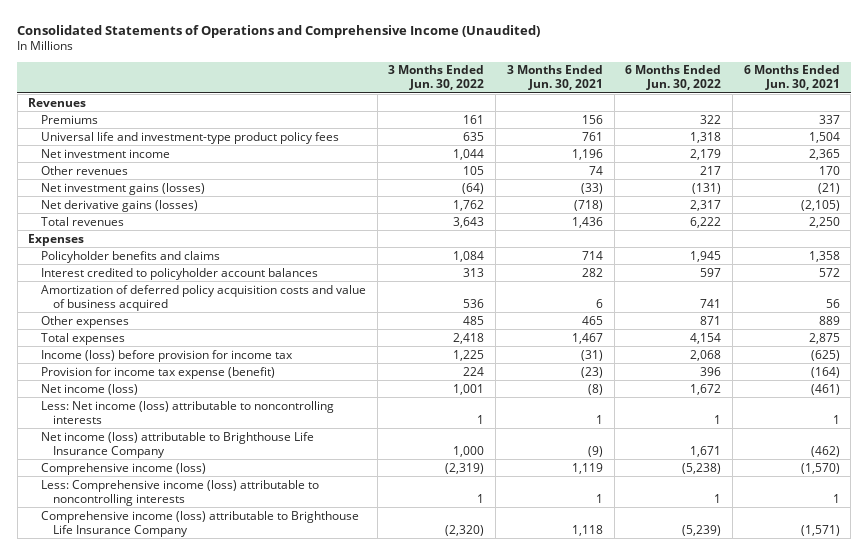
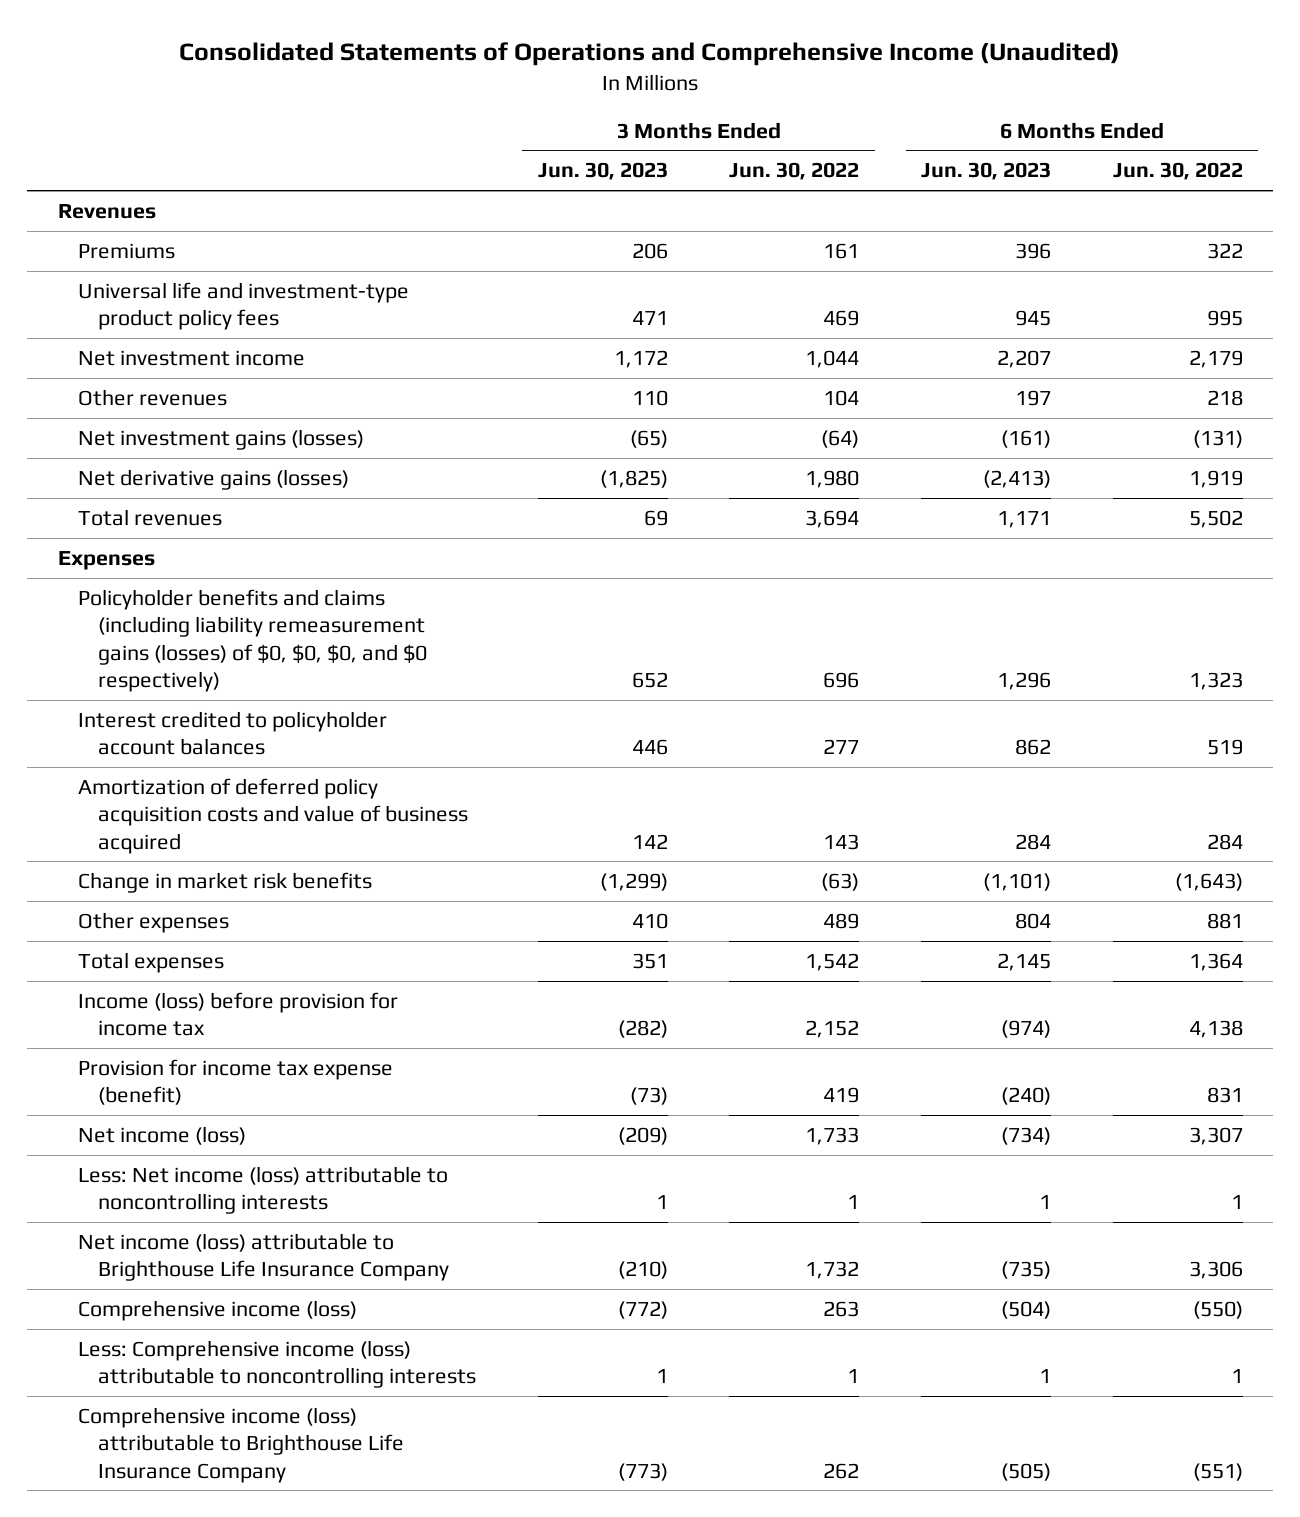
[506,65,603,91] 3 Months Ended Jun. 30, 2021 -> none
[743,65,840,91] 6 Months Ended Jun. 30, 2021 -> none
none -> [537,162,668,181] Jun. 30, 2023
none -> [920,162,1051,181] Jun. 30, 2023
[463,131,485,141] 635 -> [823,310,860,327] 469
[690,131,722,143] 1,318 -> [1206,310,1243,327] 995
[463,165,485,175] 105 -> [823,389,860,406] 104
[700,165,722,175] 217 -> [1206,389,1243,406] 218
[453,199,485,211] 1,762 -> [805,469,860,488] 1,980
[690,199,722,211] 2,317 -> [1188,469,1243,488] 1,919
[453,216,485,228] 3,643 -> [805,509,860,528] 3,694
[690,216,722,228] 6,222 -> [1188,509,1243,528] 5,502
[40,250,220,263] Policyholder benefits and claims -> [78,588,428,693] Policyholder benefits and claims (including liability remeasurement gains (losses) of $0, $0, $0, and $0 respectively)
[453,250,485,262] 1,084 -> [823,672,860,689] 696
[690,250,722,262] 1,945 -> [1188,672,1243,691] 1,323
[463,267,485,277] 313 -> [823,739,860,755] 277
[700,267,722,277] 597 -> [1206,739,1243,756] 519
[463,298,485,308] 536 -> [823,833,860,850] 143
[700,298,722,308] 741 -> [1206,833,1243,850] 284
none -> [78,871,373,893] Change in market risk benefits
[463,315,485,325] 485 -> [823,912,860,929] 489
[700,315,722,325] 871 -> [1206,912,1243,929] 881
[453,332,485,344] 2,418 -> [805,952,860,971] 1,542
[690,332,722,344] 4,154 -> [1188,952,1243,971] 1,364
[453,349,485,361] 1,225 -> [805,1020,860,1039] 2,152
[690,349,722,361] 2,068 -> [1188,1020,1243,1039] 4,138
[463,366,485,376] 224 -> [823,1087,860,1104] 419
[700,366,722,376] 396 -> [1206,1087,1243,1104] 831
[453,383,485,395] 1,001 -> [805,1126,860,1145] 1,733
[690,383,722,395] 1,672 -> [1188,1126,1243,1145] 3,307
[453,445,485,457] 1,000 -> [805,1261,860,1280] 1,732
[690,445,722,457] 1,671 -> [1188,1261,1243,1280] 3,306
[445,462,485,474] (2,319) -> [823,1300,860,1317] 263
[682,462,722,474] (5,238) -> [1192,1300,1243,1319] (550)
[445,524,485,536] (2,320) -> [823,1462,860,1479] 262
[682,524,722,536] (5,239) -> [1192,1462,1243,1481] (551)

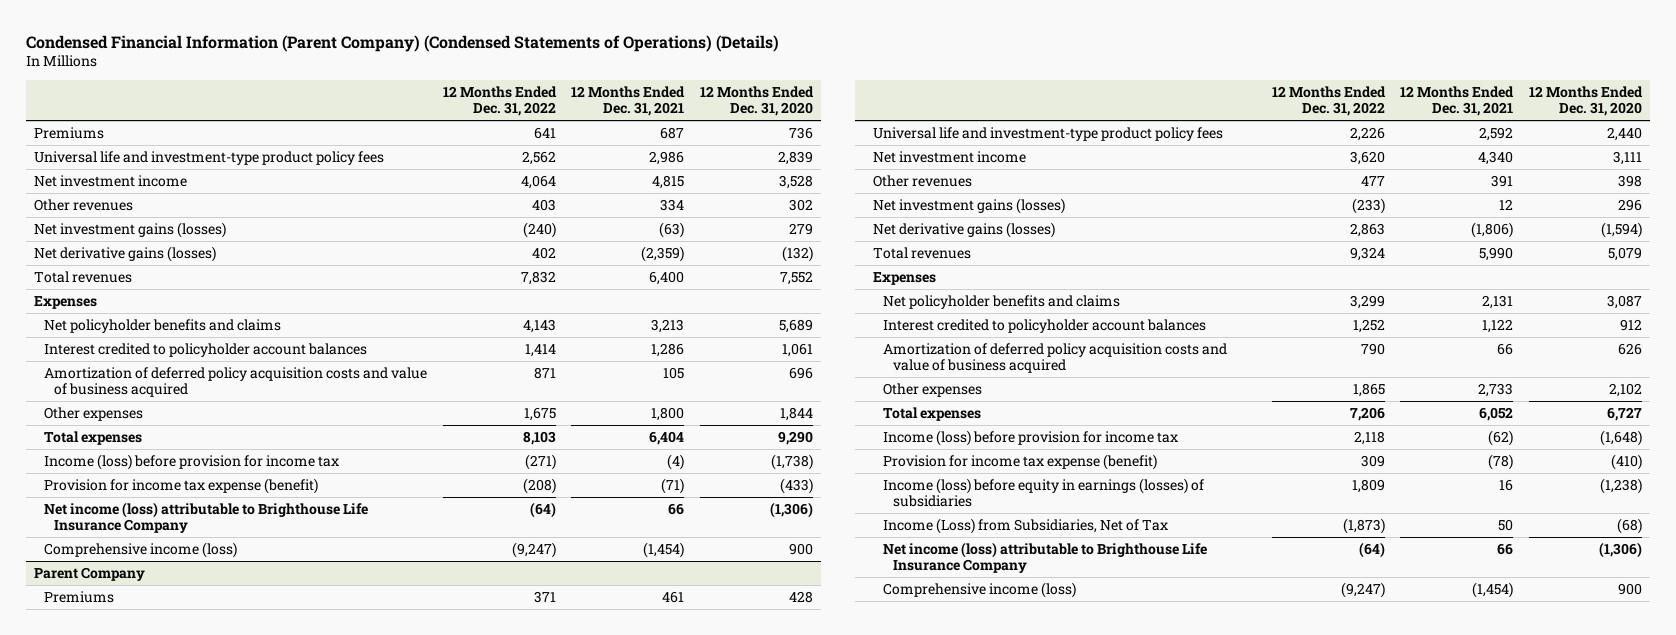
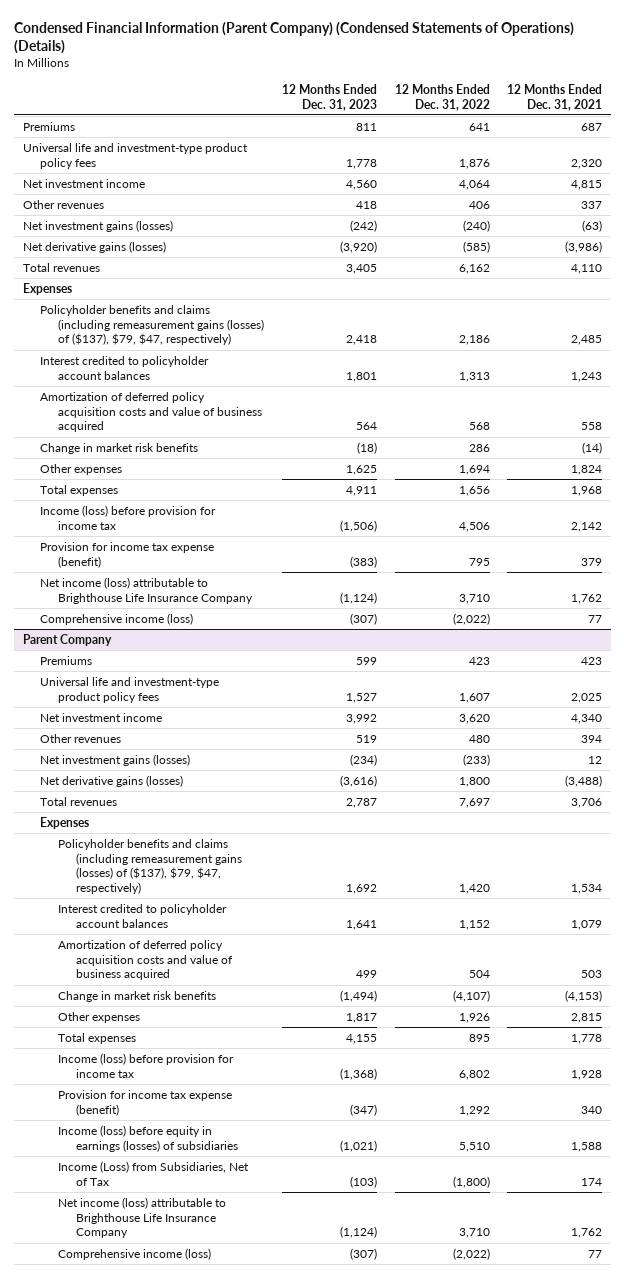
[700,85,815,117] 12 Months Ended Dec. 31, 2020 -> none
none -> [281,83,377,111] 12 Months Ended Dec. 31, 2023
[521,150,556,165] 2,562 -> [458,158,490,169] 1,876
[649,150,685,165] 2,986 -> [571,158,603,169] 2,320
[531,198,556,211] 403 -> [468,200,490,209] 406
[660,198,685,211] 334 -> [581,200,603,209] 337
[531,246,556,259] 402 -> [462,240,490,253] (585)
[641,245,685,262] (2,359) -> [565,240,603,253] (3,986)
[520,270,556,285] 7,832 -> [458,263,490,274] 6,162
[649,270,685,285] 6,400 -> [571,263,603,274] 4,110
[44,318,282,333] Net policyholder benefits and claims -> [40,304,265,346] Policyholder benefits and claims (including remeasurement gains (losses) of ($137), $79, $47, respectively)
[522,318,556,333] 4,143 -> [458,335,490,346] 2,186
[651,318,685,333] 3,213 -> [571,335,603,346] 2,485
[524,343,556,357] 1,414 -> [458,371,490,382] 1,313
[651,342,685,357] 1,286 -> [571,371,603,382] 1,243
[533,366,556,379] 871 -> [468,422,490,431] 568
[663,366,685,379] 105 -> [581,422,603,431] 558
none -> [40,442,199,454] Change in market risk benefits
[523,406,556,421] 1,675 -> [458,464,490,475] 1,694
[651,406,685,421] 1,800 -> [571,464,603,475] 1,824
[522,430,556,445] 8,103 -> [458,485,490,496] 1,656
[649,430,685,445] 6,404 -> [571,485,603,496] 1,968
[524,453,556,470] (271) -> [458,521,490,532] 4,506
[667,453,685,470] (4) -> [571,521,603,532] 2,142
[522,477,556,494] (208) -> [468,557,490,566] 795
[661,477,685,494] (71) -> [581,557,603,566] 379
[529,501,556,518] (64) -> [458,593,490,604] 3,710
[668,502,685,515] 66 -> [571,593,603,604] 1,762
[511,541,556,558] (9,247) -> [452,612,490,625] (2,022)
[643,541,685,558] (1,454) -> [588,614,603,623] 77
[533,590,556,603] 371 -> [468,656,490,665] 423
[662,590,685,603] 461 -> [581,656,603,665] 423
[1349,126,1385,141] 2,226 -> [458,692,490,703] 1,607
[1479,126,1514,141] 2,592 -> [571,692,603,703] 2,025
[1360,175,1385,186] 477 -> [468,734,490,743] 480
[1491,174,1514,187] 391 -> [581,734,603,743] 394
[1349,222,1385,237] 2,863 -> [458,776,490,787] 1,800
[1471,221,1514,238] (1,806) -> [565,774,603,787] (3,488)
[1349,246,1385,261] 9,324 -> [458,797,490,808] 7,697
[1479,246,1514,261] 5,990 -> [571,797,603,808] 3,706
[882,294,1120,309] Net policyholder benefits and claims -> [58,838,242,895] Policyholder benefits and claims (including remeasurement gains (losses) of ($137), $79, $47, respectively)
[1349,294,1385,309] 3,299 -> [458,884,490,895] 1,420
[1482,294,1514,309] 2,131 -> [571,884,603,895] 1,534
[1352,318,1385,333] 1,252 -> [458,919,490,930] 1,152
[1482,318,1514,333] 1,122 -> [571,919,603,930] 1,079
[1360,342,1385,355] 790 -> [468,970,490,979] 504
[1497,342,1514,355] 66 -> [581,970,603,979] 503
none -> [58,990,217,1002] Change in market risk benefits
[1352,382,1385,397] 1,865 -> [458,1012,490,1023] 1,926
[1478,382,1514,397] 2,733 -> [571,1012,603,1023] 2,815
[1349,406,1385,421] 7,206 -> [468,1033,490,1042] 895
[1479,406,1514,421] 6,052 -> [571,1033,603,1044] 1,778
[1353,430,1385,445] 2,118 -> [458,1069,490,1080] 6,802
[1488,429,1514,446] (62) -> [571,1069,603,1080] 1,928
[1360,454,1385,467] 309 -> [458,1105,490,1116] 1,292
[1488,453,1514,470] (78) -> [581,1105,603,1114] 340
[1351,478,1385,493] 1,809 -> [458,1141,490,1152] 5,510
[1499,478,1514,491] 16 -> [571,1141,603,1152] 1,588
[1342,517,1385,534] (1,873) -> [452,1175,490,1188] (1,800)
[1498,518,1514,531] 50 -> [581,1177,603,1186] 174
[1358,541,1385,558] (64) -> [458,1228,490,1239] 3,710
[1497,542,1514,555] 66 -> [571,1228,603,1239] 1,762
[1340,581,1385,598] (9,247) -> [452,1247,490,1260] (2,022)
[1472,581,1514,598] (1,454) -> [588,1249,603,1258] 77

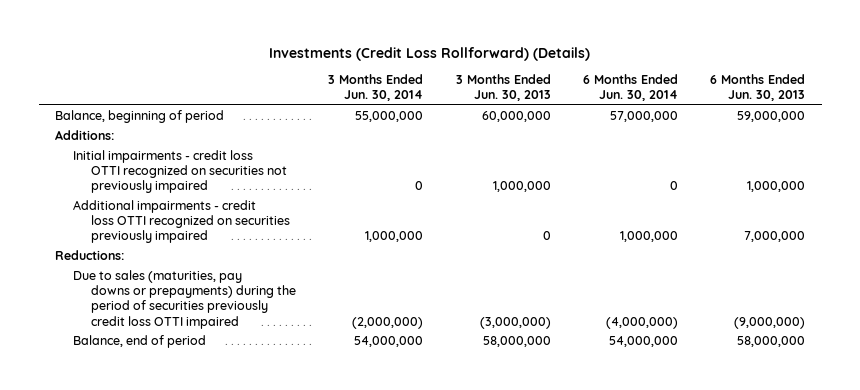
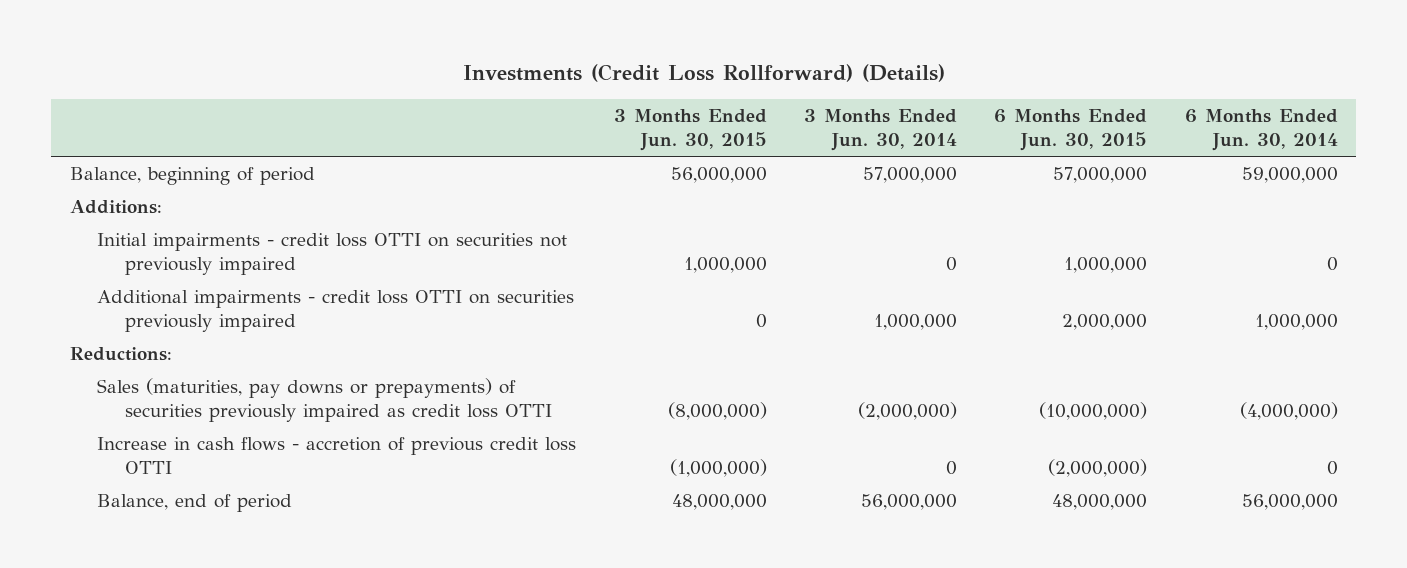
[455,74,551,102] 3 Months Ended Jun. 30, 2013 -> none
[710,74,806,102] 6 Months Ended Jun. 30, 2013 -> none
none -> [613,109,767,151] 3 Months Ended Jun. 30, 2015
none -> [994,109,1148,151] 6 Months Ended Jun. 30, 2015
[355,111,424,123] 55,000,000 -> [862,167,957,184] 57,000,000
[610,111,679,123] 57,000,000 -> [1241,167,1338,184] 59,000,000
[72,150,288,194] Initial impairments - credit loss OTTI recognized on securities not previously impaired -> [97,233,568,275] Initial impairments - credit loss OTTI on securities not previously impaired
[72,200,291,244] Additional impairments - credit loss OTTI recognized on securities previously impaired -> [97,290,575,332] Additional impairments - credit loss OTTI on securities previously impaired
[72,270,297,329] Due to sales (maturities, pay downs or prepayments) during the period of securities previously credit loss OTTI impaired -> [97,378,553,422] Sales (maturities, pay downs or prepayments) of securities previously impaired as credit loss OTTI
none -> [97,437,577,474] Increase in cash flows - accretion of previous credit loss OTTI
[354,336,424,348] 54,000,000 -> [860,494,957,511] 56,000,000
[609,336,679,348] 54,000,000 -> [1241,494,1338,511] 56,000,000

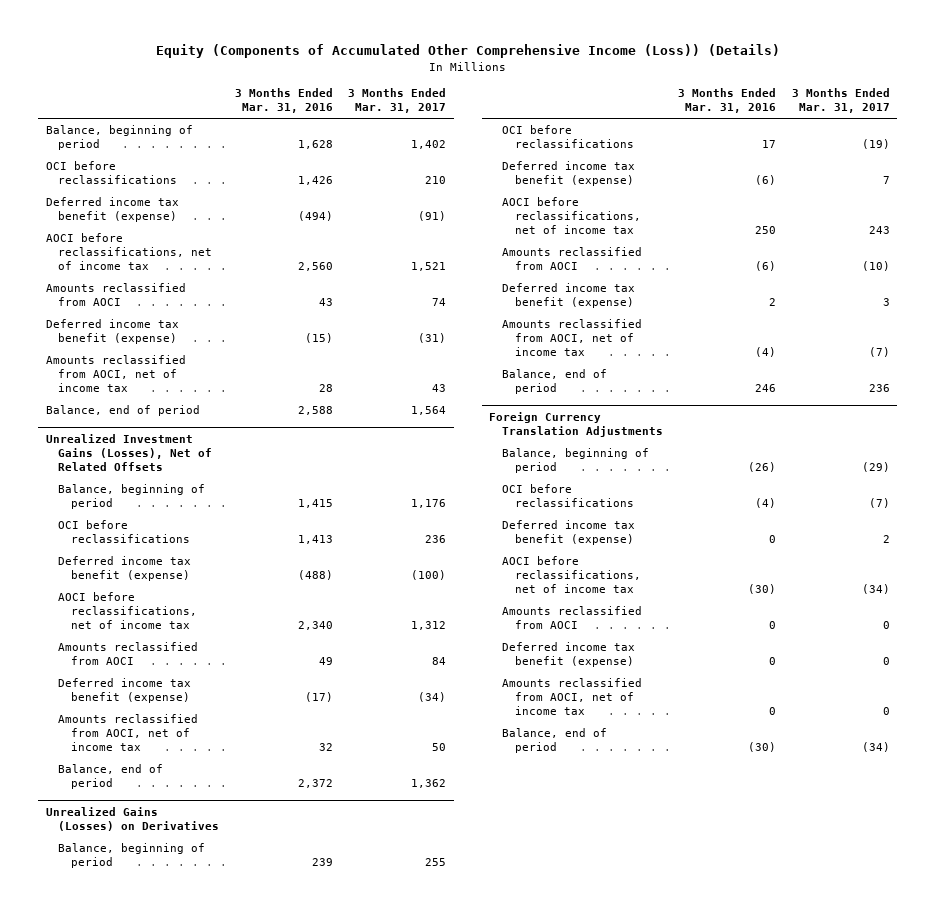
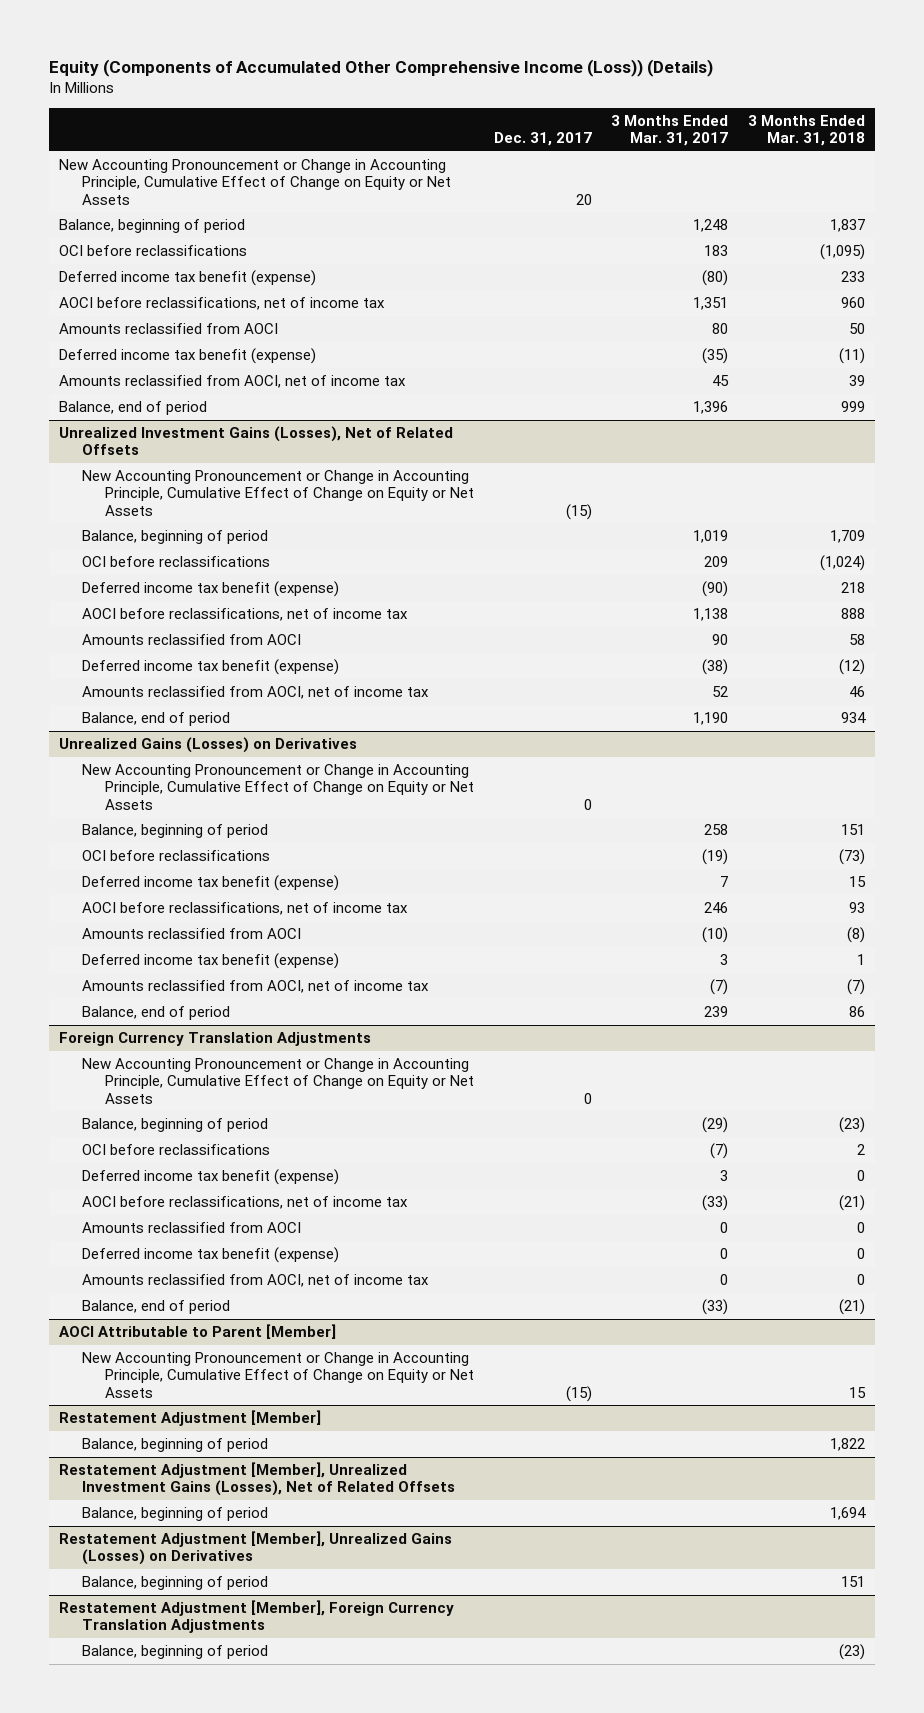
[234,88,333,114] 3 Months Ended Mar. 31, 2016 -> none
none -> [493,132,592,147] Dec. 31, 2017
none -> [748,114,866,147] 3 Months Ended Mar. 31, 2018
none -> [59,159,452,205] New Accounting Pronouncement or Change in Accounting Principle, Cumulative Effect of Change on Equity or Net Assets
[410,140,446,150] 1,402 -> [693,219,729,233] 1,248
[424,176,446,185] 210 -> [704,245,729,257] 183
[417,211,446,222] (91) -> [702,270,729,287] (80)
[410,262,446,272] 1,521 -> [693,297,729,311] 1,351
[431,298,446,307] 74 -> [712,323,729,335] 80
[417,333,446,344] (31) -> [702,348,729,365] (35)
[431,384,446,393] 43 -> [712,375,730,387] 45
[410,406,446,416] 1,564 -> [693,401,729,415] 1,396
none -> [82,470,475,516] New Accounting Pronouncement or Change in Accounting Principle, Cumulative Effect of Change on Equity or Net Assets
[410,499,446,509] 1,176 -> [693,530,729,544] 1,019
[424,535,446,544] 236 -> [704,556,729,568] 209
[410,570,446,581] (100) -> [702,581,729,598] (90)
[410,621,446,631] 1,312 -> [693,608,729,622] 1,138
[431,657,446,666] 84 -> [712,634,729,646] 90
[417,692,446,703] (34) -> [702,659,729,676] (38)
[431,743,446,752] 50 -> [712,686,729,698] 52
[410,779,446,789] 1,362 -> [693,712,729,726] 1,190
none -> [82,764,475,810] New Accounting Pronouncement or Change in Accounting Principle, Cumulative Effect of Change on Equity or Net Assets
[424,858,446,867] 255 -> [704,824,729,836] 258
[868,226,890,235] 243 -> [704,902,729,914] 246
[868,384,890,393] 236 -> [704,1006,729,1018] 239
none -> [82,1058,475,1104] New Accounting Pronouncement or Change in Accounting Principle, Cumulative Effect of Change on Equity or Net Assets
[882,535,890,544] 2 -> [720,1170,729,1182] 3
[861,584,890,595] (34) -> [702,1195,729,1212] (33)
[861,742,890,753] (34) -> [702,1299,729,1316] (33)
none -> [59,1324,337,1340] AOCI Attributable to Parent [Member]
none -> [82,1352,475,1398] New Accounting Pronouncement or Change in Accounting Principle, Cumulative Effect of Change on Equity or Net Assets
none -> [59,1410,322,1427] Restatement Adjustment [Member]
none -> [82,1438,269,1453] Balance, beginning of period
none -> [59,1462,456,1497] Restatement Adjustment [Member], Unrealized Investment Gains (Losses), Net of Related Offsets
none -> [82,1507,269,1522] Balance, beginning of period
none -> [59,1531,453,1566] Restatement Adjustment [Member], Unrealized Gains (Losses) on Derivatives
none -> [82,1576,269,1591] Balance, beginning of period
none -> [59,1600,455,1634] Restatement Adjustment [Member], Foreign Currency Translation Adjustments
none -> [82,1645,269,1660] Balance, beginning of period

